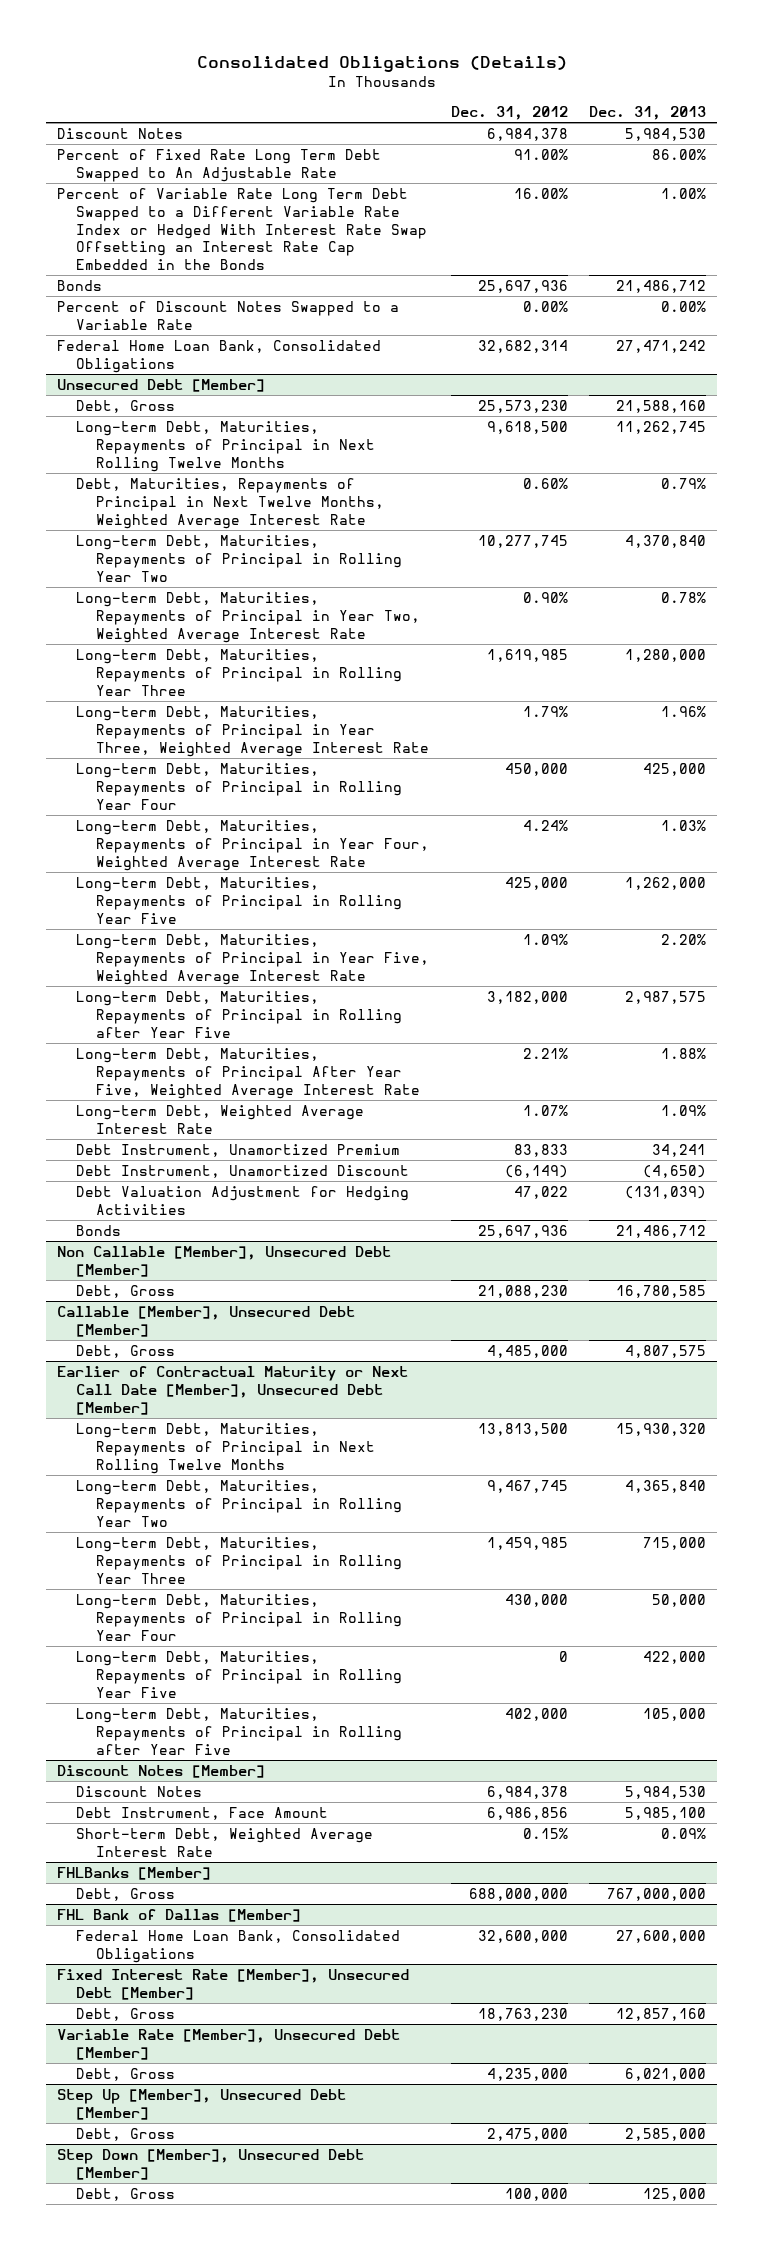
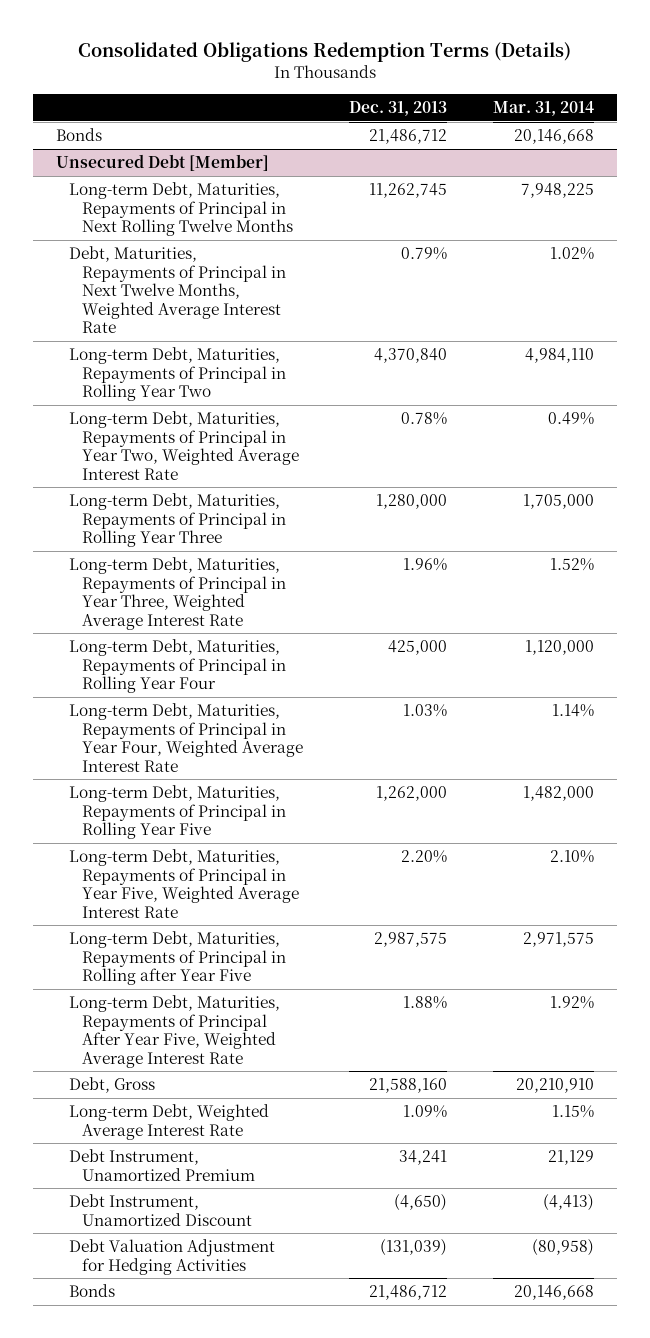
[196,55,567,72] Consolidated Obligations (Details) -> [78,42,572,63] Consolidated Obligations Redemption Terms (Details)
[450,105,568,120] Dec. 31, 2012 -> none
none -> [493,100,595,116] Mar. 31, 2014
[56,128,183,140] Discount Notes -> none
[56,149,381,182] Percent of Fixed Rate Long Term Debt Swapped to An Adjustable Rate -> none
[56,188,428,271] Percent of Variable Rate Long Term Debt Swapped to a Different Variable Rate Index or Hedged With Interest Rate Swap Offsetting an Interest Rate Cap Embedded in the Bonds -> none
[56,301,399,330] Percent of Discount Notes Swapped to a Variable Rate -> none
[56,340,381,373] Federal Home Loan Bank, Consolidated Obligations -> none
[76,400,176,414] Debt, Gross -> [68,1077,155,1094] Debt, Gross
[56,1246,391,1277] Non Callable [Member], Unsecured Debt [Member] -> none
[76,1285,176,1299] Debt, Gross -> none
[56,1306,355,1337] Callable [Member], Unsecured Debt [Member] -> none
[76,1345,176,1359] Debt, Gross -> none
[56,1366,408,1415] Earlier of Contractual Maturity or Next Call Date [Member], Unsecured Debt [Member] -> none
[76,1423,375,1474] Long-term Debt, Maturities, Repayments of Principal in Next Rolling Twelve Months -> none
[76,1480,402,1527] Long-term Debt, Maturities, Repayments of Principal in Rolling Year Two -> none
[76,1537,402,1584] Long-term Debt, Maturities, Repayments of Principal in Rolling Year Three -> none
[76,1594,402,1641] Long-term Debt, Maturities, Repayments of Principal in Rolling Year Four -> none
[76,1651,402,1698] Long-term Debt, Maturities, Repayments of Principal in Rolling Year Five -> none
[76,1708,402,1755] Long-term Debt, Maturities, Repayments of Principal in Rolling after Year Five -> none
[56,1765,265,1779] Discount Notes [Member] -> none
[76,1786,203,1798] Discount Notes -> none
[76,1807,329,1821] Debt Instrument, Face Amount -> none
[76,1828,374,1857] Short-term Debt, Weighted Average Interest Rate -> none
[56,1867,211,1881] FHLBanks [Member] -> none
[76,1888,176,1902] Debt, Gross -> none
[56,1909,301,1923] FHL Bank of Dallas [Member] -> none
[76,1930,401,1963] Federal Home Loan Bank, Consolidated Obligations -> none
[56,1969,409,2000] Fixed Interest Rate [Member], Unsecured Debt [Member] -> none
[76,2008,176,2022] Debt, Gross -> none
[56,2029,400,2060] Variable Rate [Member], Unsecured Debt [Member] -> none
[76,2068,176,2082] Debt, Gross -> none
[56,2089,346,2120] Step Up [Member], Unsecured Debt [Member] -> none
[76,2128,176,2142] Debt, Gross -> none
[56,2149,364,2180] Step Down [Member], Unsecured Debt [Member] -> none
[76,2188,176,2202] Debt, Gross -> none

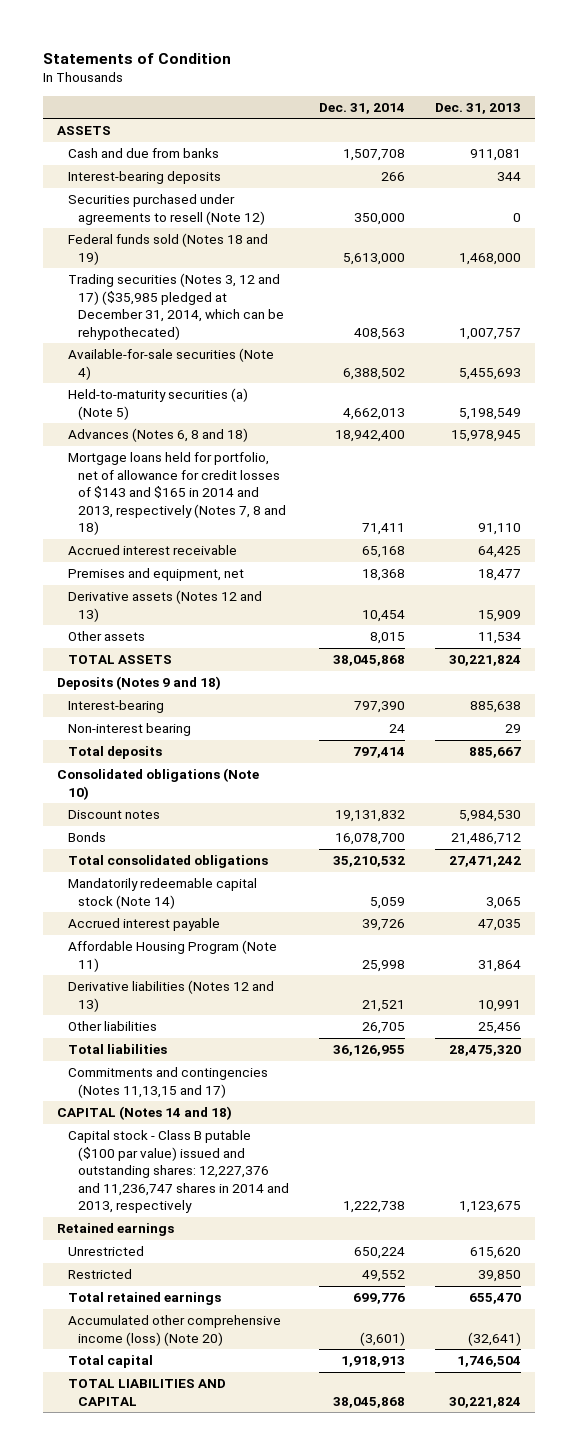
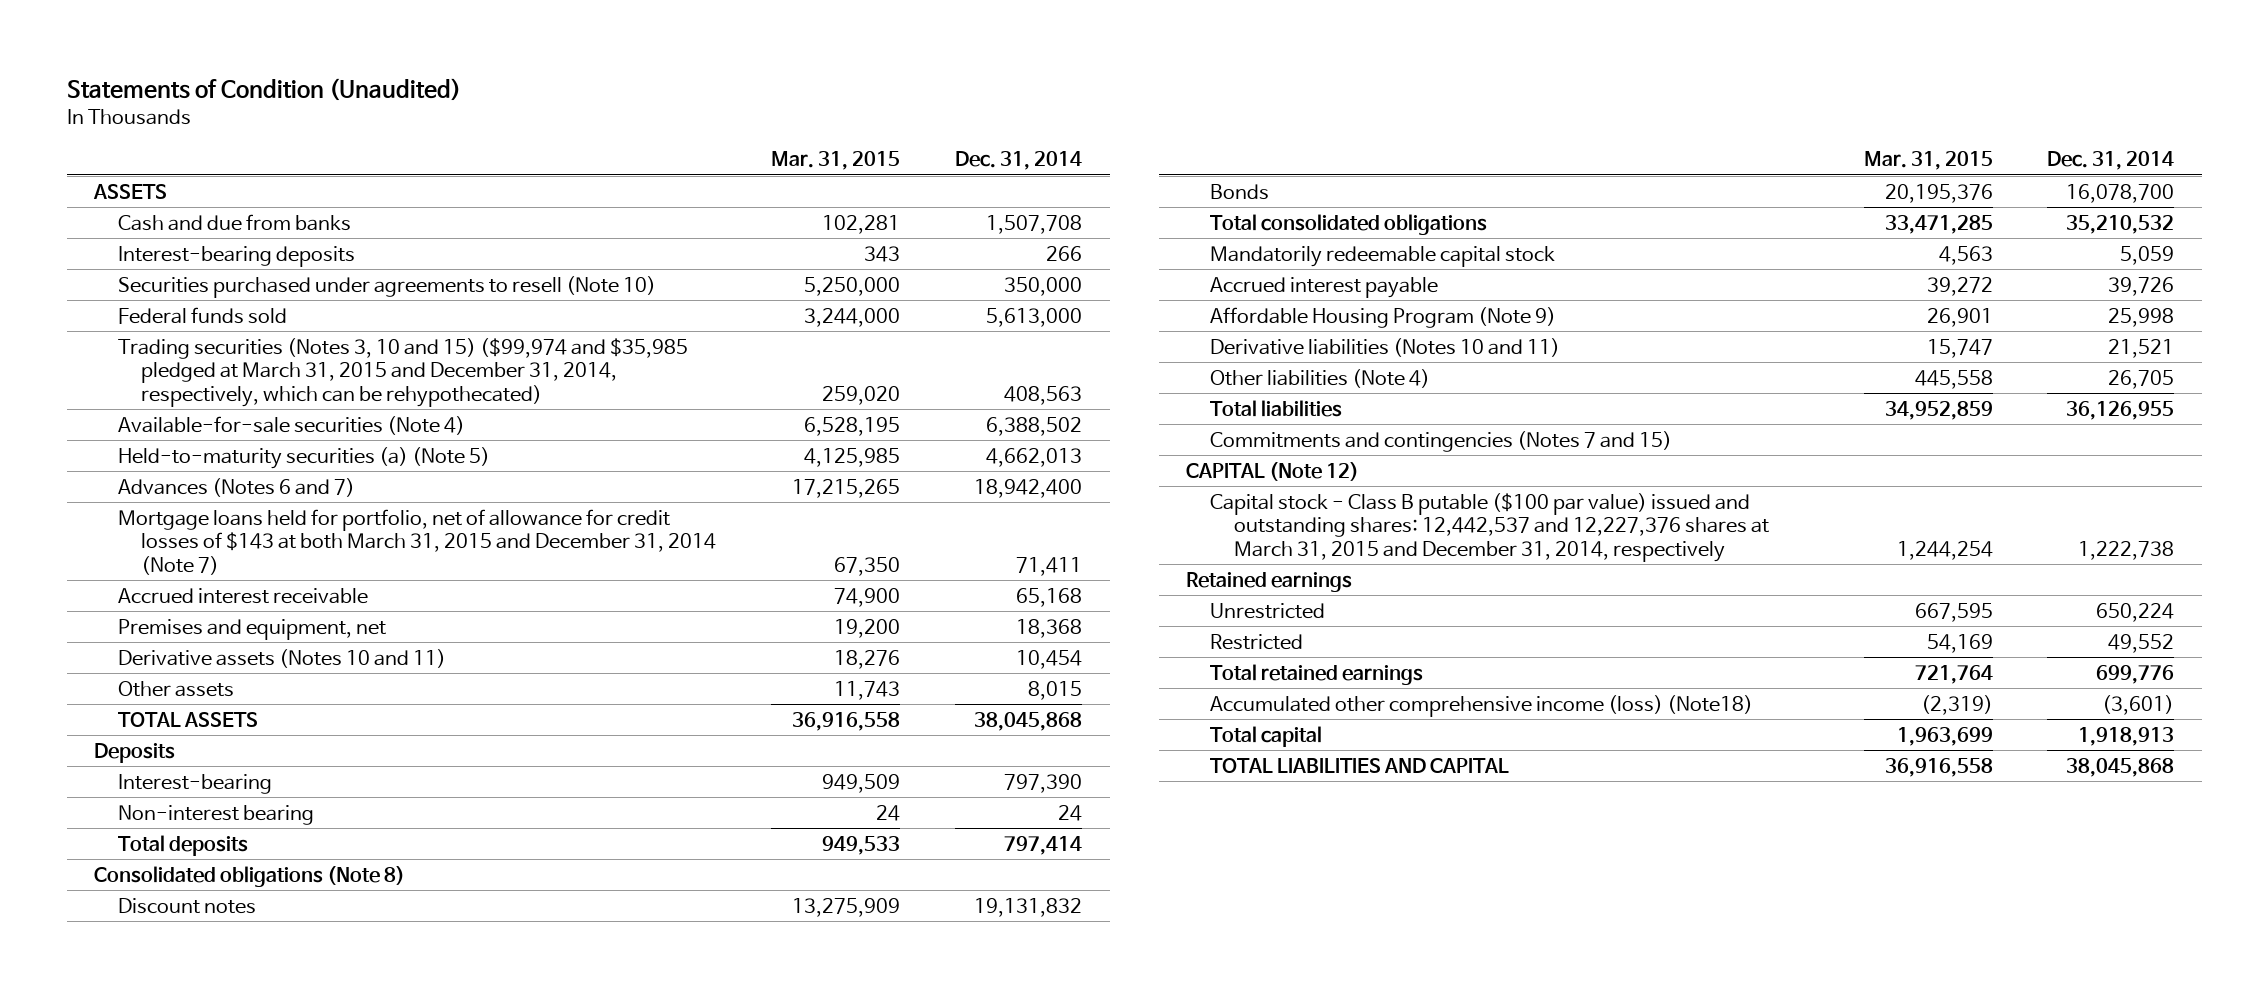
[42,52,231,64] Statements of Condition -> [66,78,461,102] Statements of Condition (Unaudited)
[434,102,521,114] Dec. 31, 2013 -> none
none -> [771,151,901,171] Mar. 31, 2015
[67,194,266,225] Securities purchased under agreements to resell (Note 12) -> [117,275,656,298] Securities purchased under agreements to resell (Note 10)
[67,233,268,265] Federal funds sold (Notes 18 and 19) -> [117,306,287,324] Federal funds sold
[67,273,285,340] Trading securities (Notes 3, 12 and 17) ($35,985 pledged at December 31, 2014, which can be rehypothecated) -> [117,337,688,408] Trading securities (Notes 3, 10 and 15) ($99,974 and $35,985 pledged at March 31, 2015 and December 31, 2014, respectively, which can be rehypothecated)
[67,428,248,443] Advances (Notes 6, 8 and 18) -> [117,477,355,497] Advances (Notes 6 and 7)
[67,452,287,536] Mortgage loans held for portfolio, net of allowance for credit losses of $143 and $165 in 2014 and 2013, respectively (Notes 7, 8 and 18) -> [117,508,717,576] Mortgage loans held for portfolio, net of allowance for credit losses of $143 at both March 31, 2015 and December 31, 2014 (Note 7)
[67,590,262,622] Derivative assets (Notes 12 and 13) -> [117,648,446,668] Derivative assets (Notes 10 and 11)
[57,676,222,691] Deposits (Notes 9 and 18) -> [94,742,176,763] Deposits
[57,768,260,800] Consolidated obligations (Note 10) -> [94,865,406,887] Consolidated obligations (Note 8)
[67,878,257,909] Mandatorily redeemable capital stock (Note 14) -> [1210,245,1556,267] Mandatorily redeemable capital stock
[67,940,277,972] Affordable Housing Program (Note 11) -> [1210,306,1557,328] Affordable Housing Program (Note 9)
[67,980,274,1012] Derivative liabilities (Notes 12 and 13) -> [1210,337,1561,357] Derivative liabilities (Notes 10 and 11)
[67,1021,157,1032] Other liabilities -> [1210,368,1431,388] Other liabilities (Note 4)
[67,1067,268,1098] Commitments and contingencies (Notes 11,13,15 and 17) -> [1210,430,1673,452] Commitments and contingencies (Notes 7 and 15)
[57,1106,233,1121] CAPITAL (Notes 14 and 18) -> [1186,461,1360,481] CAPITAL (Note 12)
[67,1130,290,1214] Capital stock - Class B putable ($100 par value) issued and outstanding shares: 12,227,376 and 11,236,747 shares in 2014 and 2013, respectively -> [1210,492,1769,563] Capital stock - Class B putable ($100 par value) issued and outstanding shares: 12,442,537 and 12,227,376 shares at March 31, 2015 and December 31, 2014, respectively
[67,1315,281,1346] Accumulated other comprehensive income (loss) (Note 20) -> [1210,694,1754,717] Accumulated other comprehensive income (loss) (Note18)

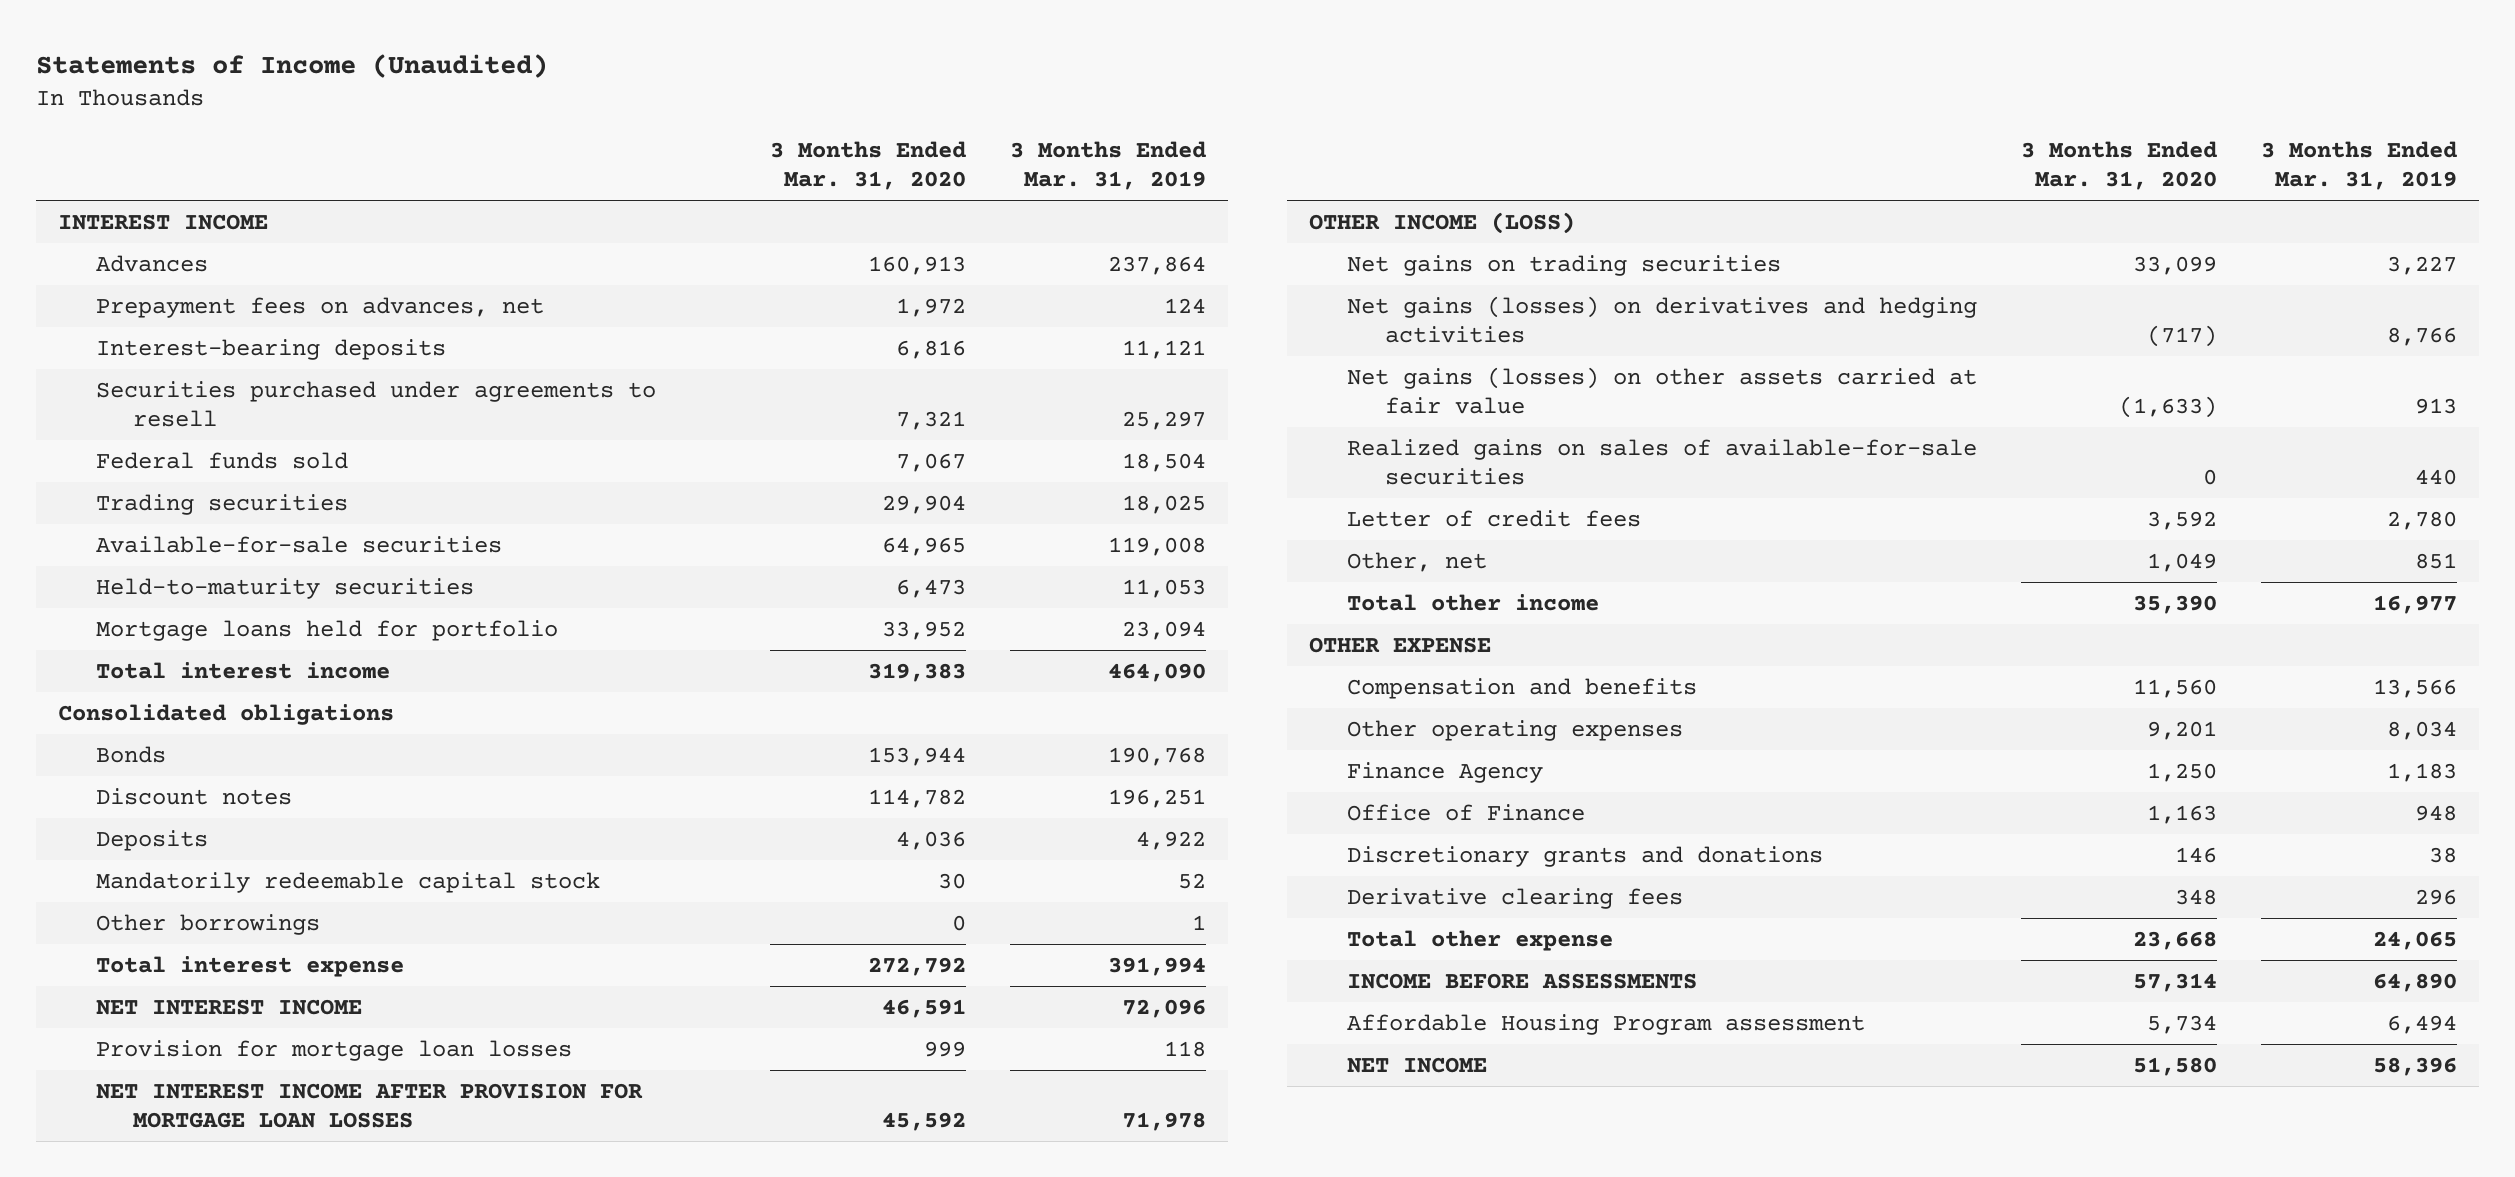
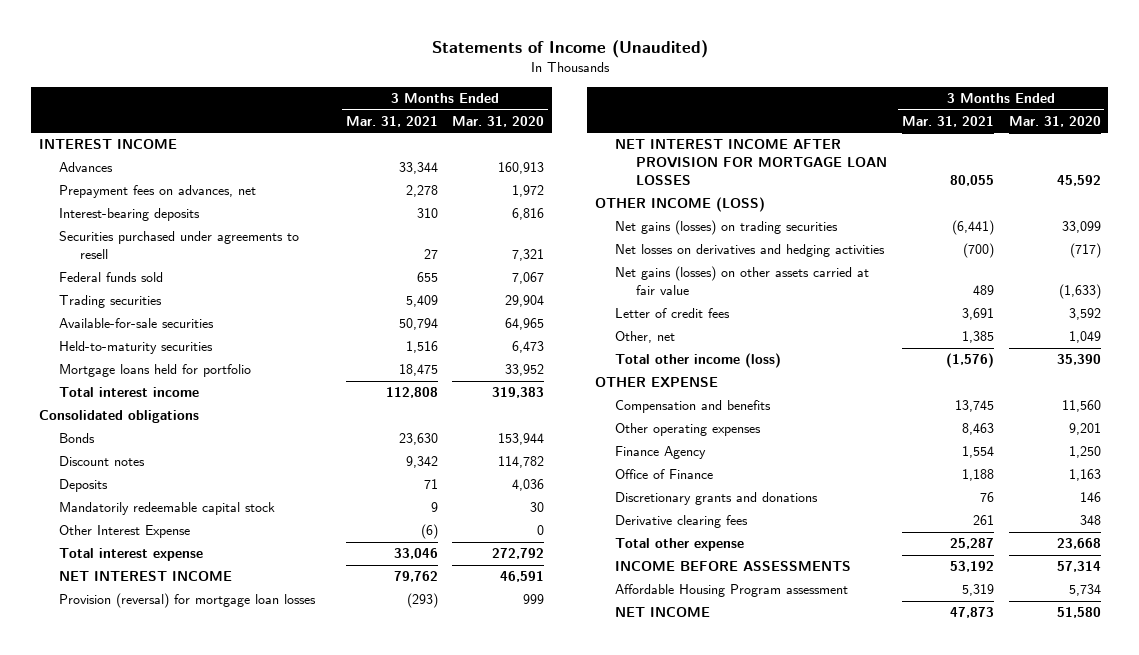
[1009,141,1206,190] 3 Months Ended Mar. 31, 2019 -> none
none -> [345,115,438,127] Mar. 31, 2021
[95,914,320,936] Other borrowings -> none
none -> [59,525,191,539] Other Interest Expense
[95,1040,572,1062] Provision for mortgage loan losses -> [59,593,317,609] Provision (reversal) for mortgage loan losses
[1346,255,1781,277] Net gains on trading securities -> [615,220,839,236] Net gains (losses) on trading securities
[1346,296,1977,343] Net gains (losses) on derivatives and hedging activities -> [615,244,886,258] Net losses on derivatives and hedging activities
[1346,439,1977,485] Realized gains on sales of available-for-sale securities -> none
[1346,594,1599,612] Total other income -> [615,353,782,369] Total other income (loss)

